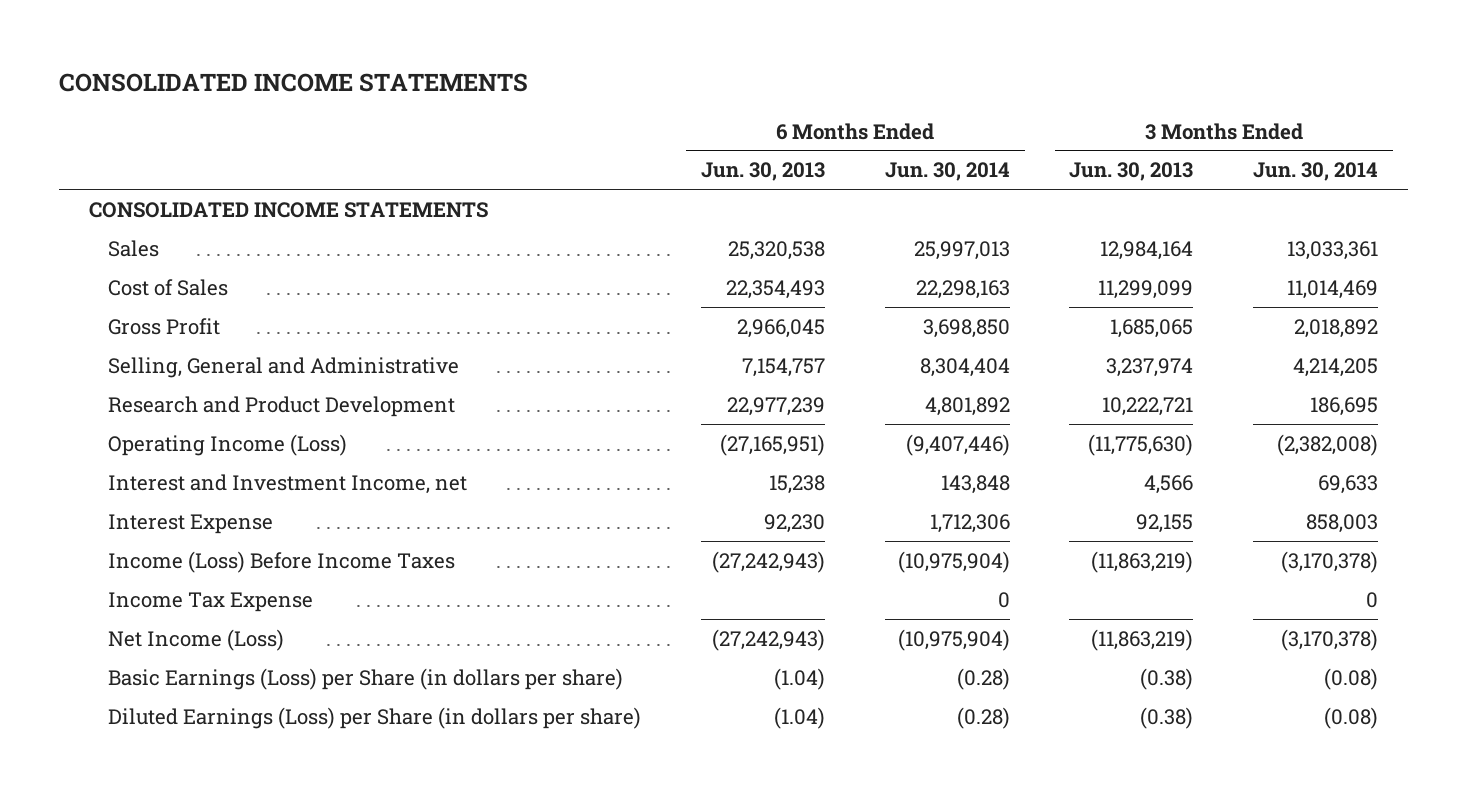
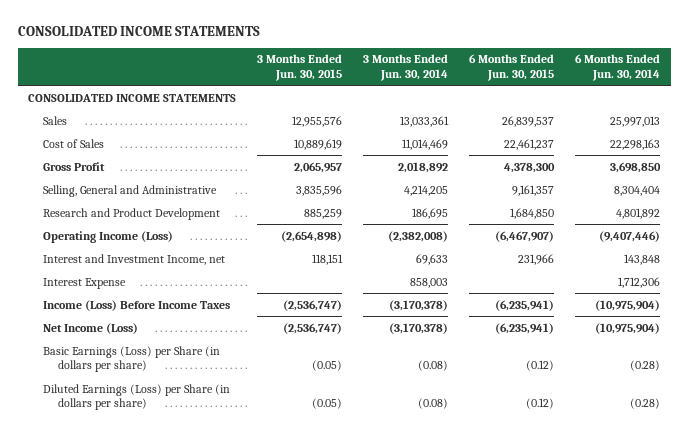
[700,162,825,182] Jun. 30, 2013 -> none
[1069,162,1194,182] Jun. 30, 2013 -> none
none -> [257,54,343,81] 3 Months Ended Jun. 30, 2015
none -> [469,54,555,81] 6 Months Ended Jun. 30, 2015
[108,591,314,612] Income Tax Expense -> none

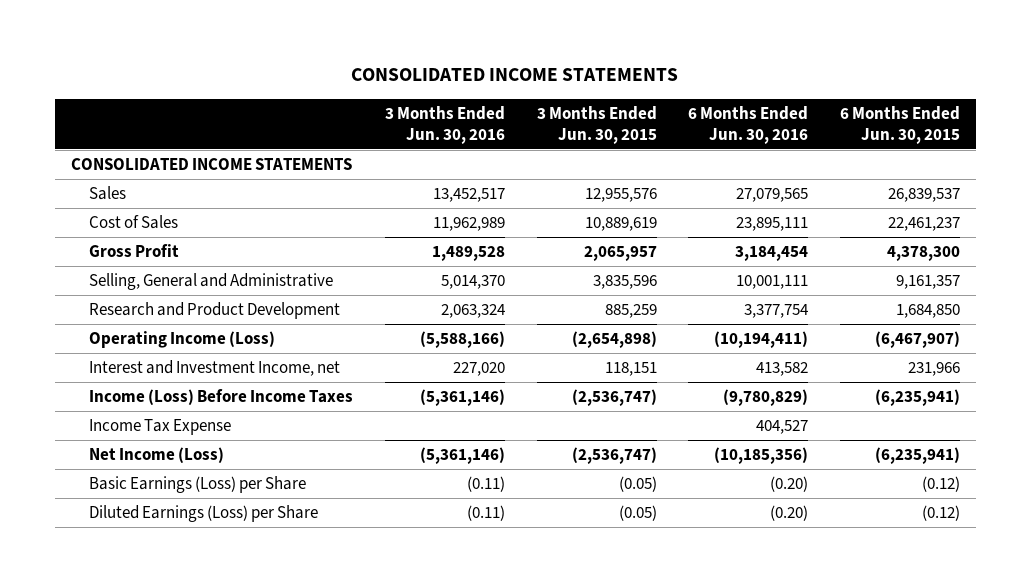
[363,54,449,81] 3 Months Ended Jun. 30, 2014 -> none
[575,54,661,81] 6 Months Ended Jun. 30, 2014 -> none
none -> [384,105,505,145] 3 Months Ended Jun. 30, 2016
none -> [688,105,809,145] 6 Months Ended Jun. 30, 2016
[43,277,127,289] Interest Expense -> none
none -> [89,418,232,435] Income Tax Expense
[43,345,221,373] Basic Earnings (Loss) per Share (in dollars per share) -> [89,475,307,493] Basic Earnings (Loss) per Share
[43,383,231,411] Diluted Earnings (Loss) per Share (in dollars per share) -> [89,504,319,522] Diluted Earnings (Loss) per Share

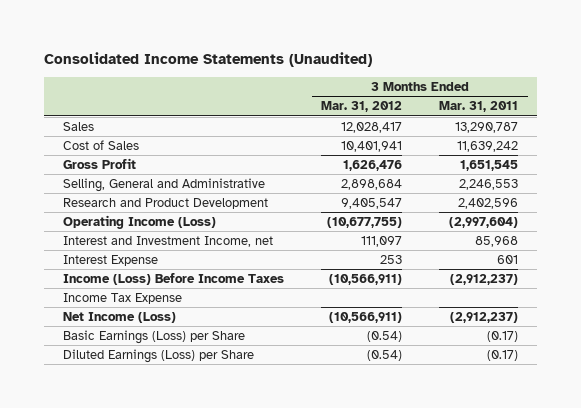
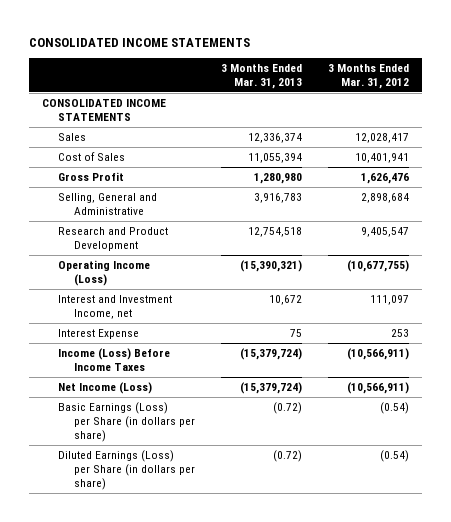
[44,52,373,68] Consolidated Income Statements (Unaudited) -> [28,37,250,47] CONSOLIDATED INCOME STATEMENTS
[439,101,519,113] Mar. 31, 2011 -> none
none -> [220,64,302,90] 3 Months Ended Mar. 31, 2013
none -> [41,98,166,122] CONSOLIDATED INCOME STATEMENTS
[62,292,182,304] Income Tax Expense -> none
[62,329,245,344] Basic Earnings (Loss) per Share -> [57,401,196,443] Basic Earnings (Loss) per Share (in dollars per share)
[62,348,254,363] Diluted Earnings (Loss) per Share -> [57,449,196,491] Diluted Earnings (Loss) per Share (in dollars per share)

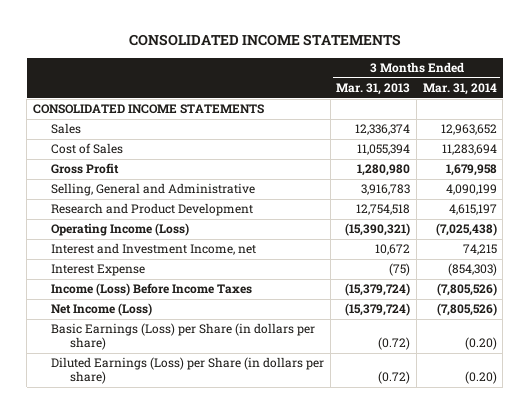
[327,64,409,90] 3 Months Ended Mar. 31, 2012 -> none
none -> [422,83,497,96] Mar. 31, 2014
[289,328,302,337] 75 -> [389,263,411,277] (75)

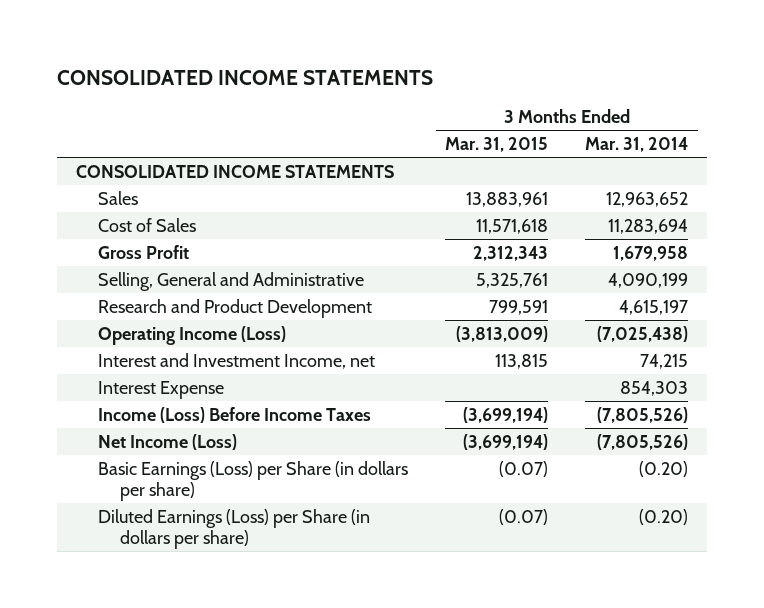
[336,83,411,96] Mar. 31, 2013 -> none
none -> [445,137,549,153] Mar. 31, 2015
[447,263,497,277] (854,303) -> [620,380,689,396] 854,303

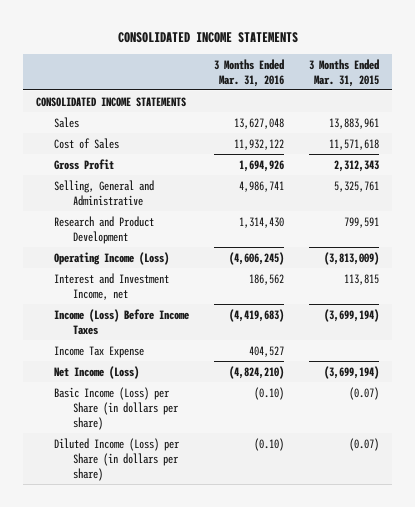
[585,137,689,153] Mar. 31, 2014 -> none
none -> [214,58,285,87] 3 Months Ended Mar. 31, 2016
[97,380,224,399] Interest Expense -> none
none -> [54,345,145,358] Income Tax Expense
[97,460,408,502] Basic Earnings (Loss) per Share (in dollars per share) -> [54,386,179,430] Basic Income (Loss) per Share (in dollars per share)
[97,508,370,550] Diluted Earnings (Loss) per Share (in dollars per share) -> [54,437,181,481] Diluted Income (Loss) per Share (in dollars per share)

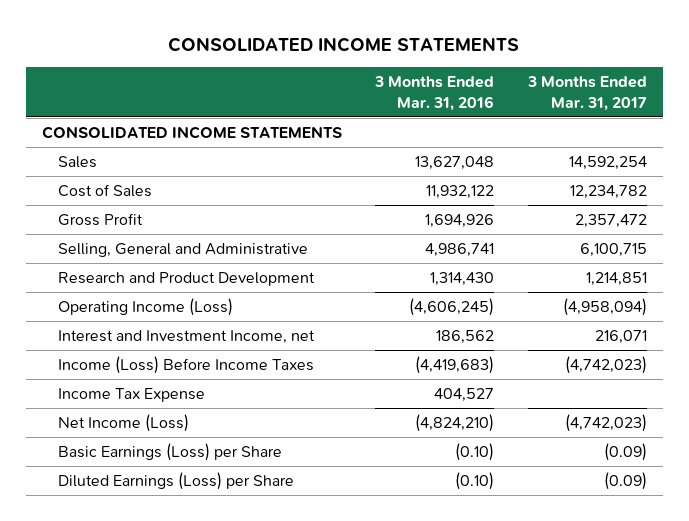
[309,58,380,87] 3 Months Ended Mar. 31, 2015 -> none
none -> [526,75,647,111] 3 Months Ended Mar. 31, 2017
[54,386,179,430] Basic Income (Loss) per Share (in dollars per share) -> [57,442,282,461] Basic Earnings (Loss) per Share
[54,437,181,481] Diluted Income (Loss) per Share (in dollars per share) -> [57,471,294,490] Diluted Earnings (Loss) per Share

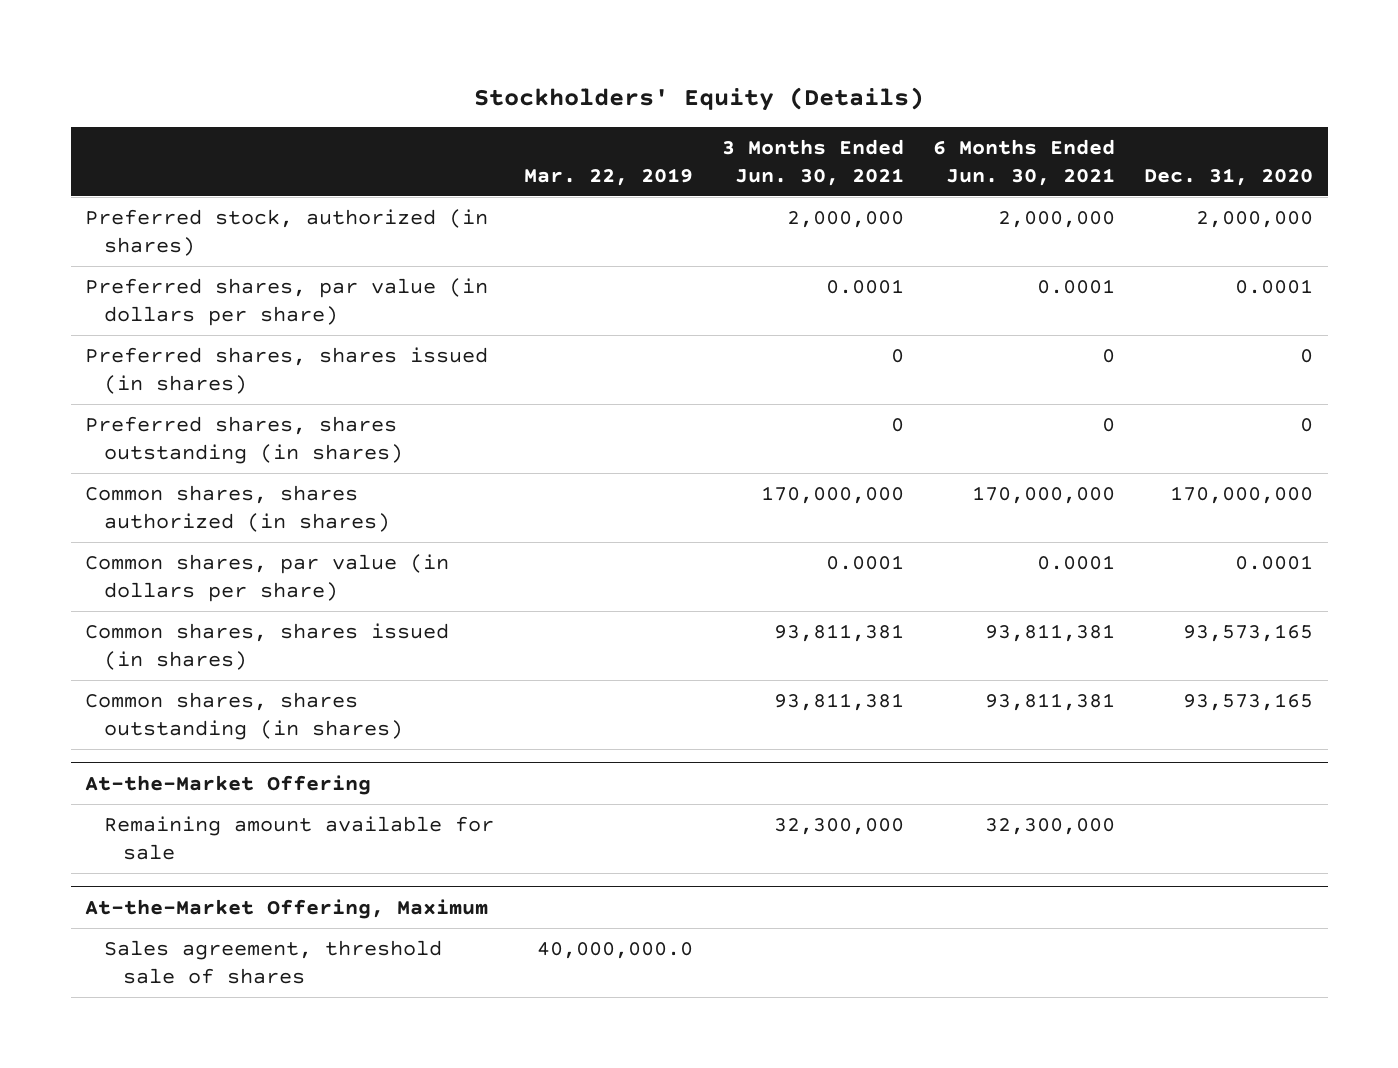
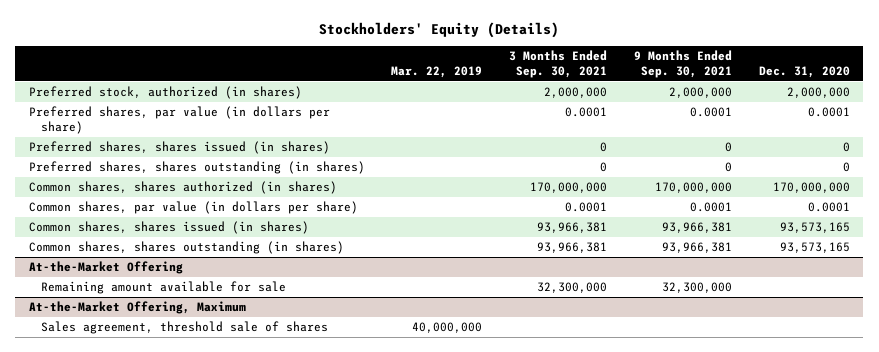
[721,138,904,186] 3 Months Ended Jun. 30, 2021 -> none
[932,138,1115,186] 6 Months Ended Jun. 30, 2021 -> none
none -> [509,50,608,78] 3 Months Ended Sep. 30, 2021
none -> [634,50,733,78] 9 Months Ended Sep. 30, 2021
[536,941,693,959] 40,000,000.0 -> [412,322,483,334] 40,000,000

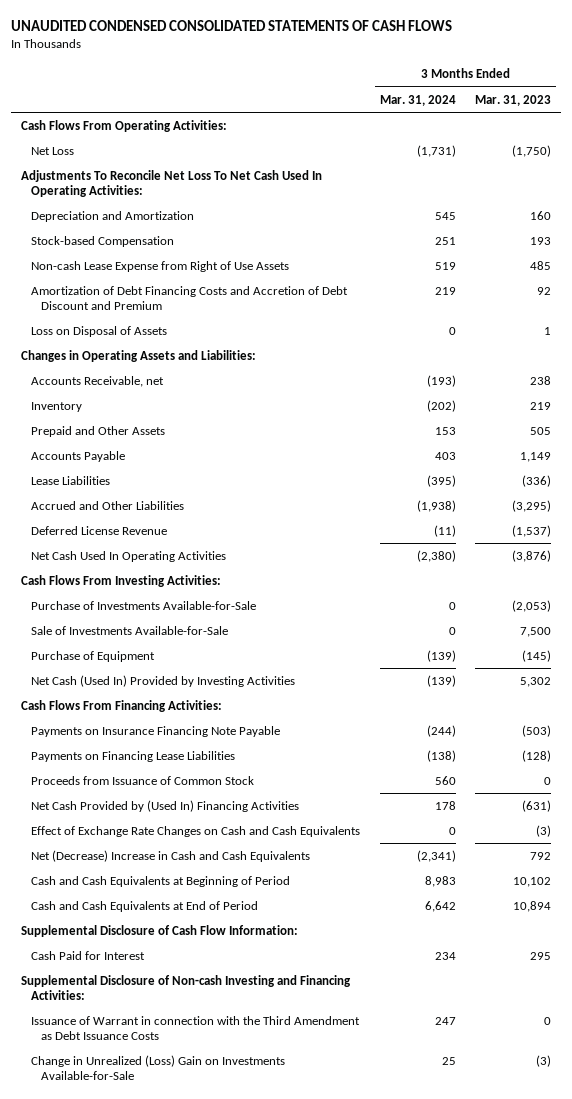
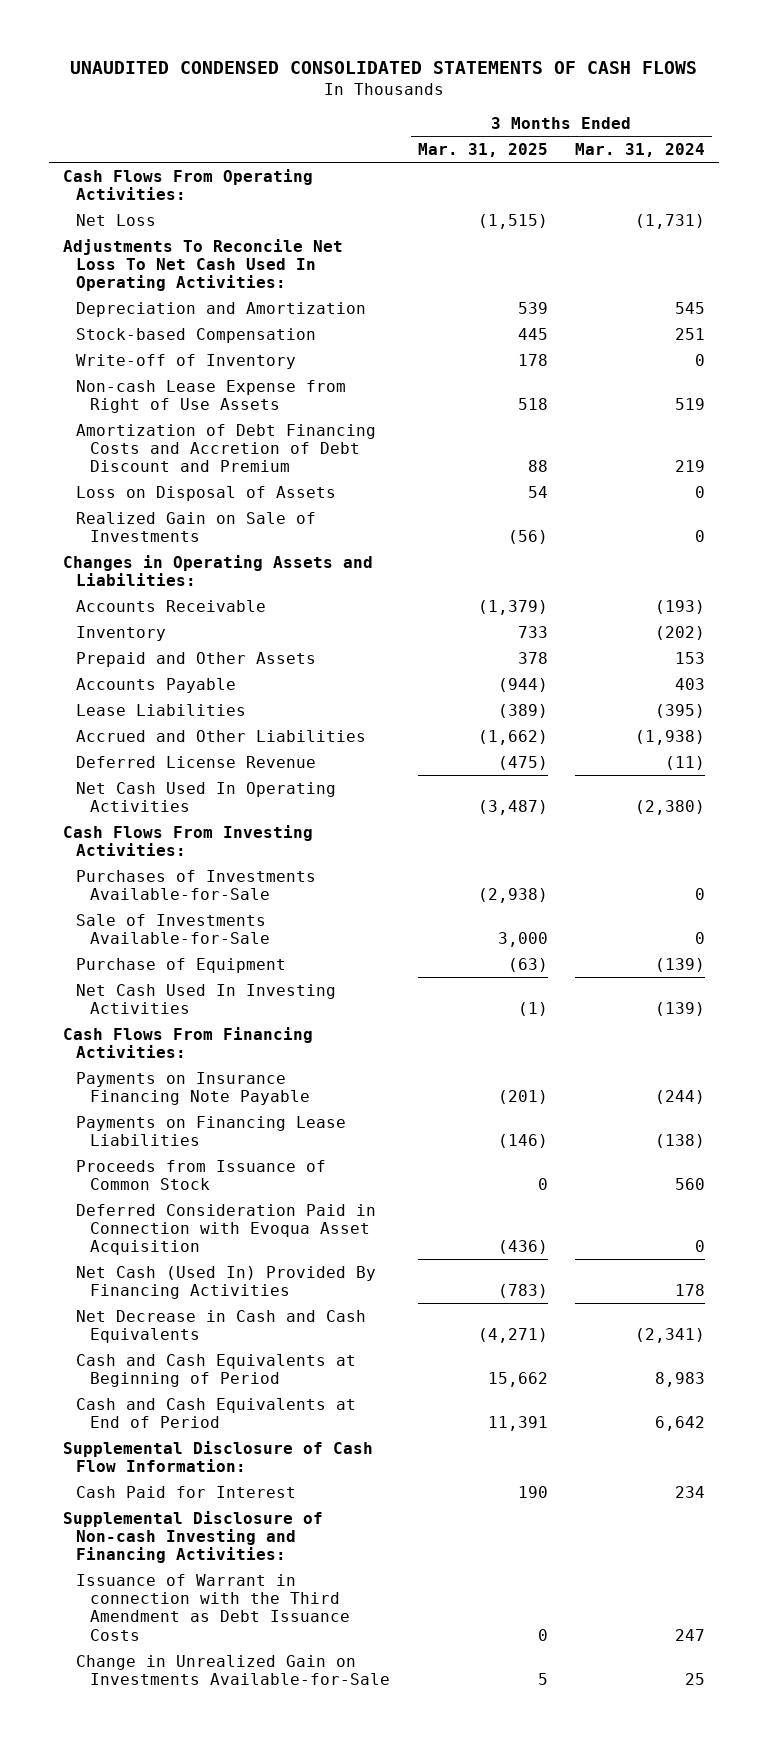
[475,94,552,106] Mar. 31, 2023 -> none
none -> [417,143,548,158] Mar. 31, 2025
none -> [76,353,297,369] Write-off of Inventory
none -> [76,511,317,542] Realized Gain on Sale of Investments
[31,375,165,387] Accounts Receivable, net -> [76,599,267,612] Accounts Receivable
[31,600,257,610] Purchase of Investments Available-for-Sale -> [76,869,317,900] Purchases of Investments Available-for-Sale
[31,674,296,687] Net Cash (Used In) Provided by Investing Activities -> [76,983,337,1014] Net Cash Used In Investing Activities
[31,825,361,837] Effect of Exchange Rate Changes on Cash and Cash Equivalents -> none
none -> [76,1203,377,1256] Deferred Consideration Paid in Connection with Evoqua Asset Acquisition
[31,799,300,812] Net Cash Provided by (Used In) Financing Activities -> [76,1265,377,1299] Net Cash (Used In) Provided By Financing Activities
[31,849,311,862] Net (Decrease) Increase in Cash and Cash Equivalents -> [76,1309,367,1343] Net Decrease in Cash and Cash Equivalents
[31,1054,286,1080] Change in Unrealized (Loss) Gain on Investments Available-for-Sale -> [76,1654,390,1685] Change in Unrealized Gain on Investments Available-for-Sale

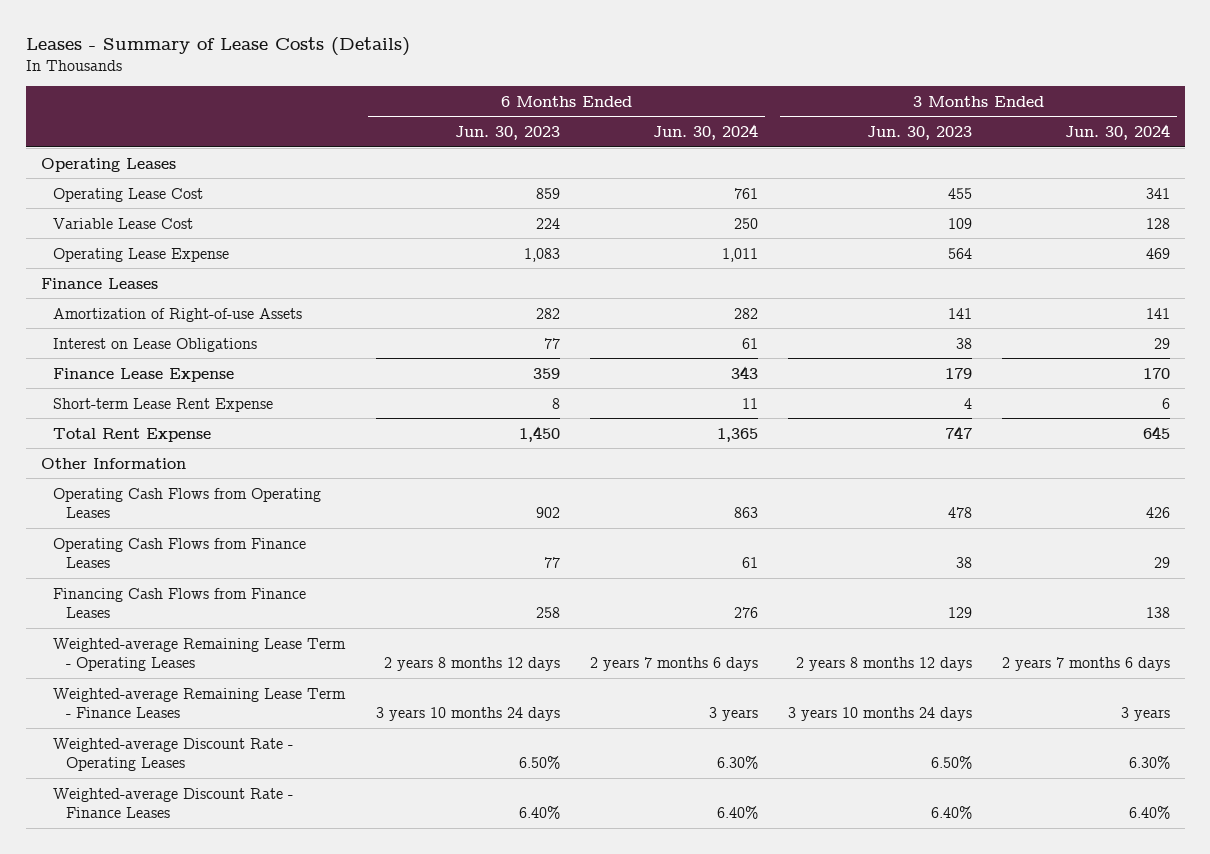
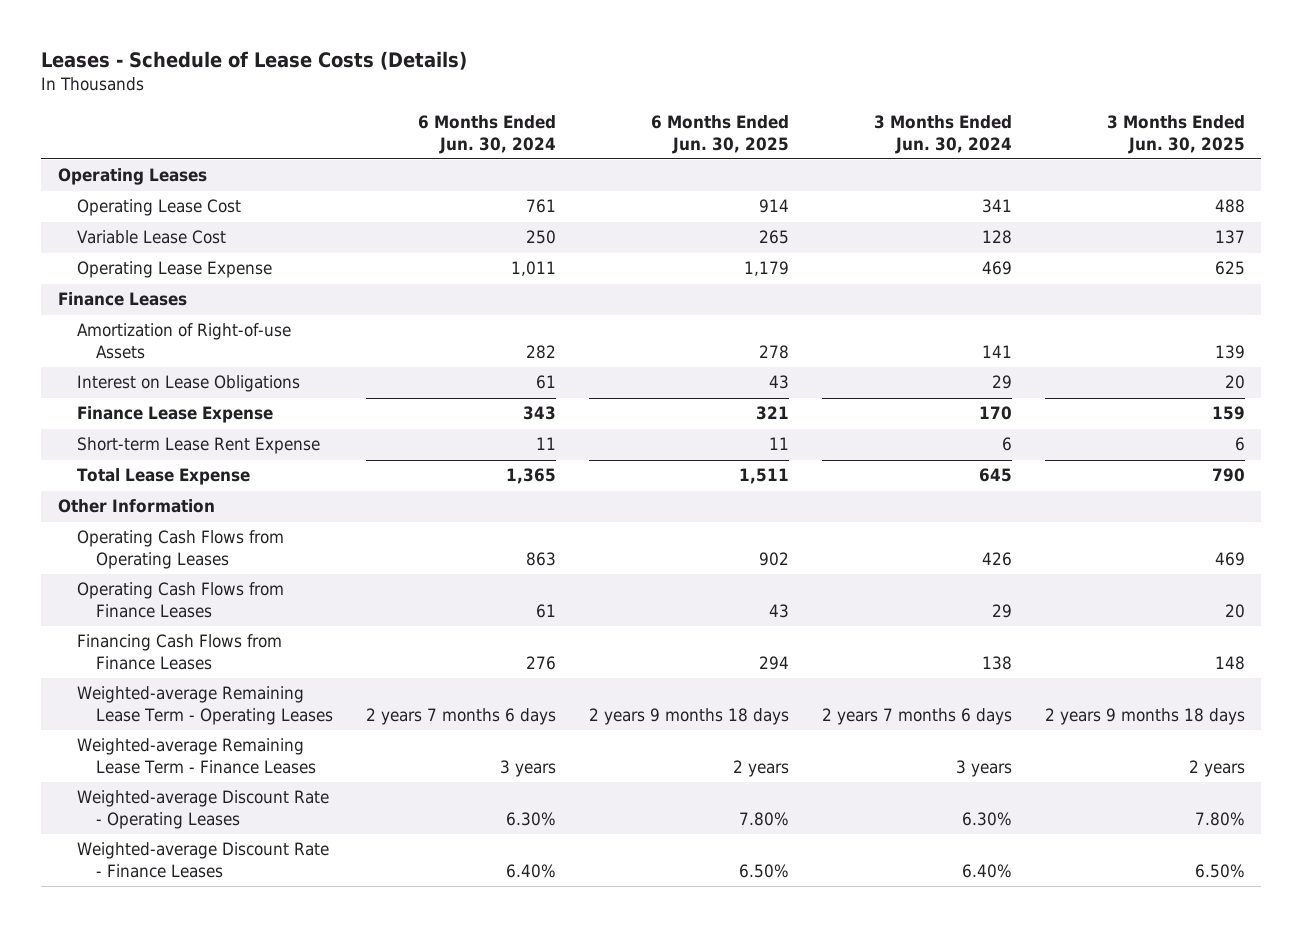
[25,36,410,56] Leases - Summary of Lease Costs (Details) -> [41,51,468,71] Leases - Schedule of Lease Costs (Details)
[454,126,560,141] Jun. 30, 2023 -> none
[866,126,972,141] Jun. 30, 2023 -> none
none -> [650,115,789,154] 6 Months Ended Jun. 30, 2025
none -> [1106,115,1245,154] 3 Months Ended Jun. 30, 2025
[53,427,212,442] Total Rent Expense -> [76,468,250,486] Total Lease Expense

